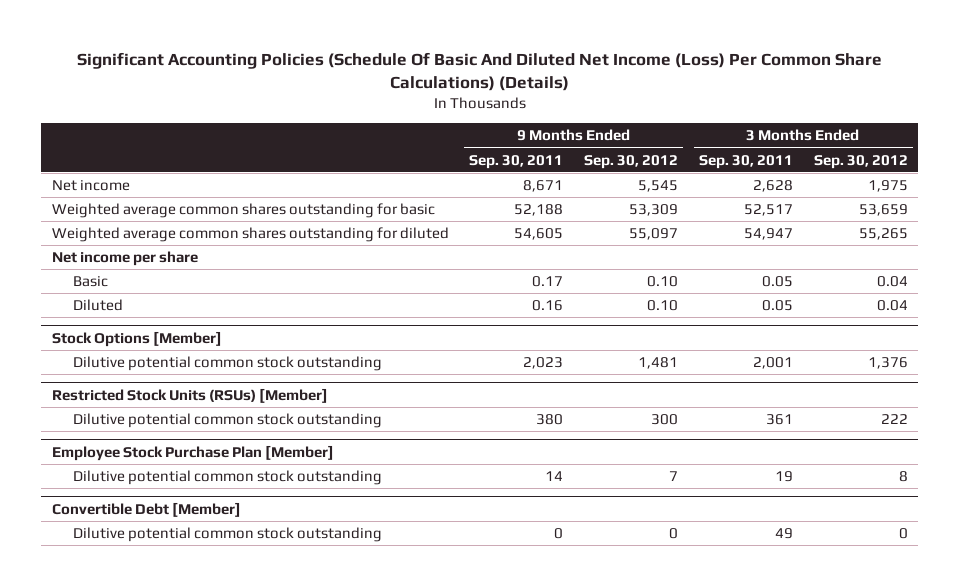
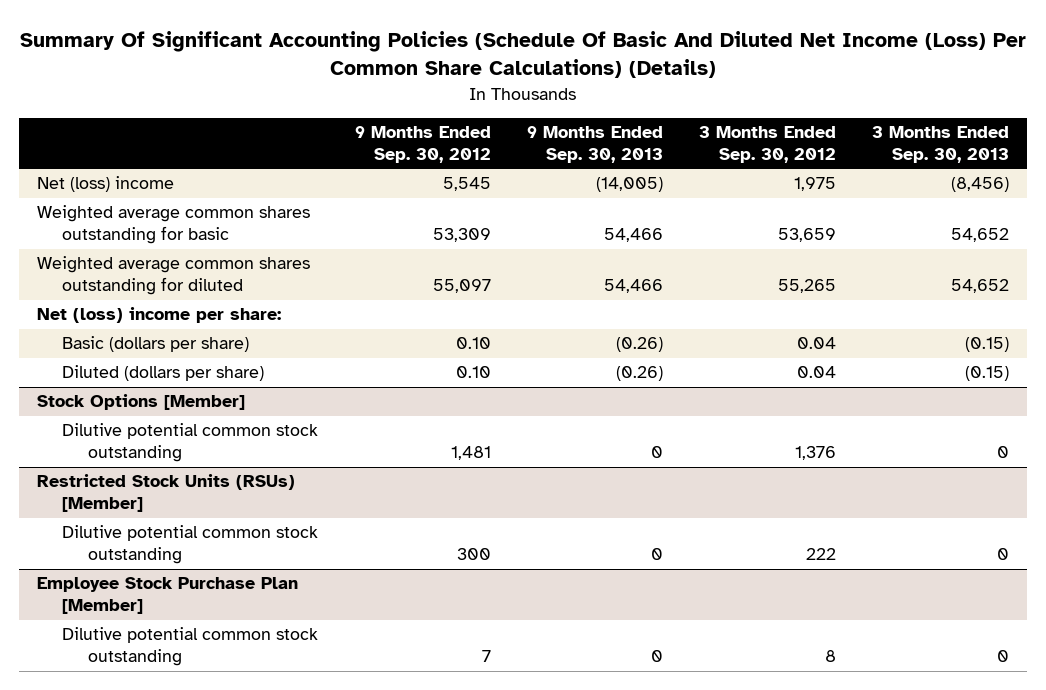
[76,51,882,91] Significant Accounting Policies (Schedule Of Basic And Diluted Net Income (Loss) Per Common Share Calculations) (Details) -> [19,30,1026,79] Summary Of Significant Accounting Policies (Schedule Of Basic And Diluted Net Income (Loss) Per Common Share Calculations) (Details)
[469,154,564,169] Sep. 30, 2011 -> none
[698,154,793,169] Sep. 30, 2011 -> none
none -> [526,126,663,164] 9 Months Ended Sep. 30, 2013
none -> [871,126,1009,164] 3 Months Ended Sep. 30, 2013
[51,180,130,192] Net income -> [36,176,174,193] Net (loss) income
[51,251,198,267] Net income per share -> [36,307,281,324] Net (loss) income per share:
[72,276,108,288] Basic -> [62,336,250,353] Basic (dollars per share)
[72,299,123,312] Diluted -> [62,365,265,382] Diluted (dollars per share)
[51,501,241,517] Convertible Debt [Member] -> none
[72,527,382,543] Dilutive potential common stock outstanding -> none

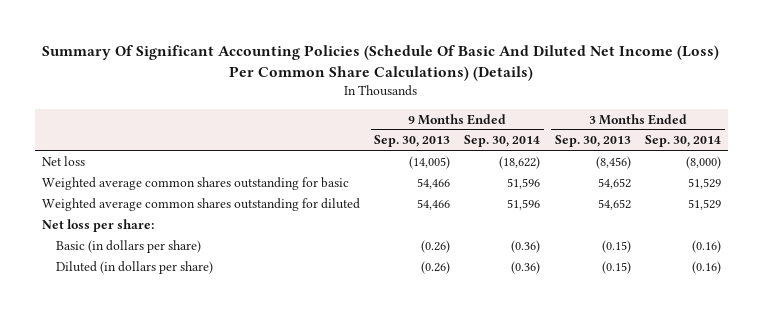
[354,126,491,164] 9 Months Ended Sep. 30, 2012 -> none
[698,126,836,164] 3 Months Ended Sep. 30, 2012 -> none
none -> [464,135,541,148] Sep. 30, 2014
none -> [645,135,722,148] Sep. 30, 2014
[36,176,174,193] Net (loss) income -> [41,155,85,166] Net loss
[36,394,245,411] Stock Options [Member] -> none
[62,423,319,463] Dilutive potential common stock outstanding -> none
[36,474,295,513] Restricted Stock Units (RSUs) [Member] -> none
[62,525,319,565] Dilutive potential common stock outstanding -> none
[36,577,298,615] Employee Stock Purchase Plan [Member] -> none
[62,627,319,667] Dilutive potential common stock outstanding -> none
[36,307,281,324] Net (loss) income per share: -> [41,218,154,232] Net loss per share:
[62,336,250,353] Basic (dollars per share) -> [56,239,202,253] Basic (in dollars per share)
[62,365,265,382] Diluted (dollars per share) -> [56,260,214,274] Diluted (in dollars per share)

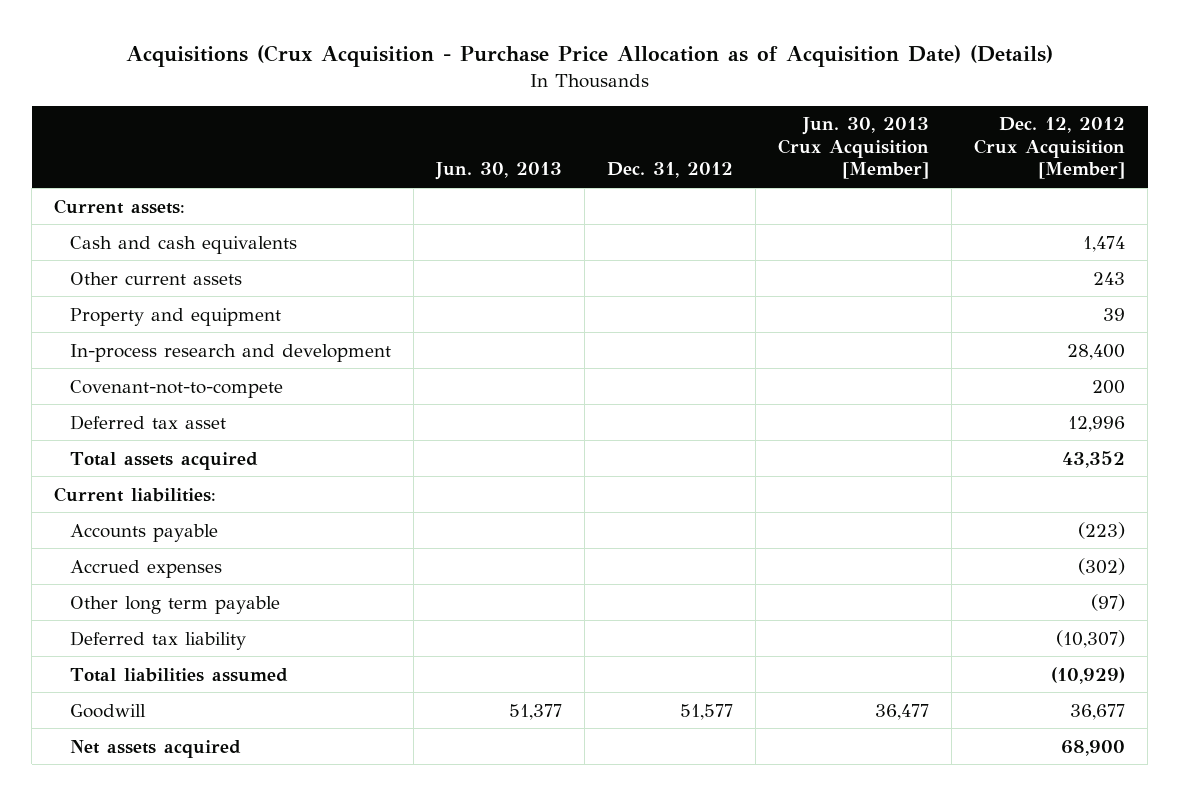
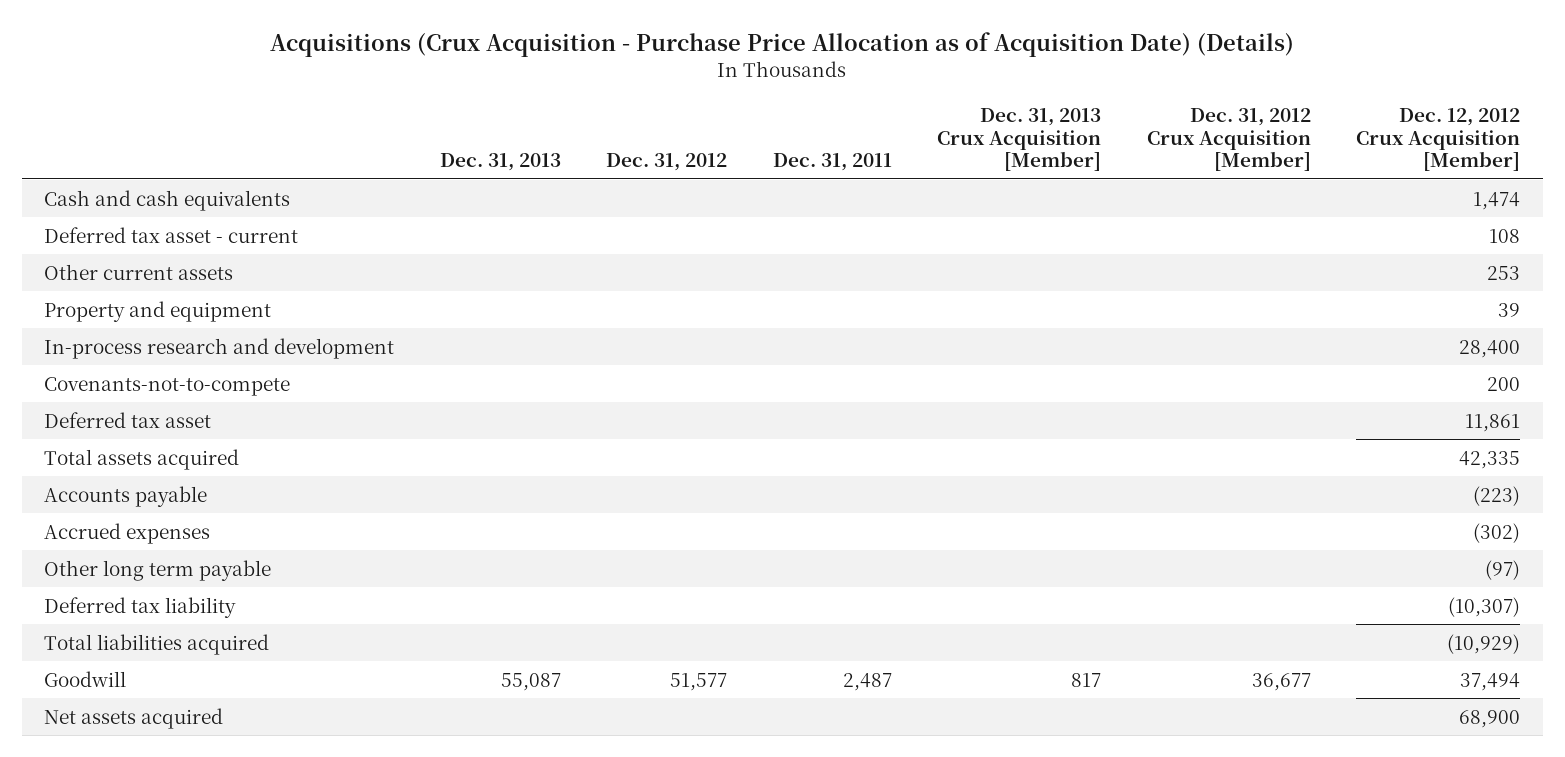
[434,162,562,181] Jun. 30, 2013 -> none
[777,117,929,180] Jun. 30, 2013 Crux Acquisition [Member] -> none
none -> [439,153,561,172] Dec. 31, 2013
none -> [772,153,892,172] Dec. 31, 2011
none -> [937,108,1102,172] Dec. 31, 2013 Crux Acquisition [Member]
none -> [1146,108,1311,172] Dec. 31, 2012 Crux Acquisition [Member]
[54,198,186,214] Current assets: -> none
none -> [44,226,299,243] Deferred tax asset - current
[1092,271,1125,285] 243 -> [1487,265,1521,280] 253
[54,486,217,502] Current liabilities: -> none
[69,379,283,398] Covenant-not-to-compete -> [44,376,291,396] Covenants-not-to-compete
[1067,415,1125,432] 12,996 -> [1465,413,1521,432] 11,861
[1061,450,1125,468] 43,352 -> [1459,450,1521,469] 42,335
[69,667,288,682] Total liabilities assumed -> [44,633,270,655] Total liabilities acquired
[1069,703,1125,720] 36,677 -> [1460,672,1521,691] 37,494

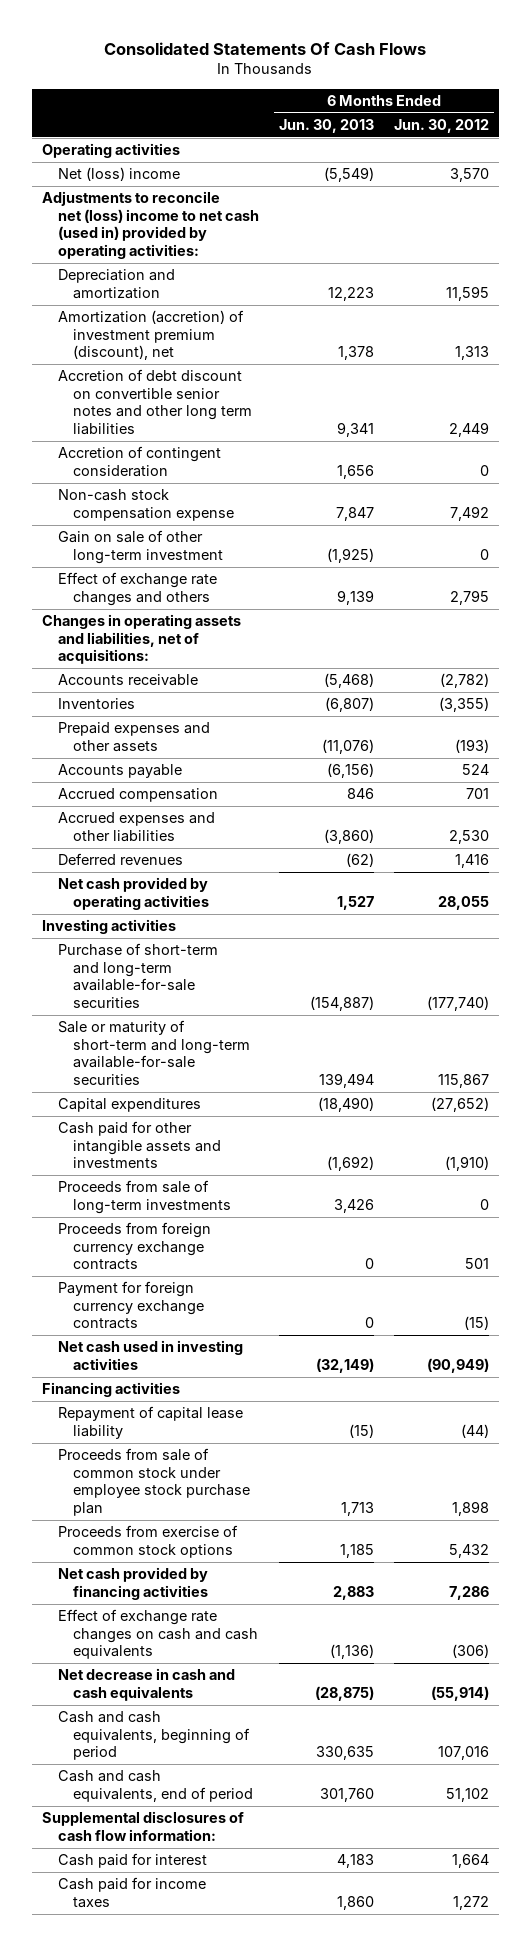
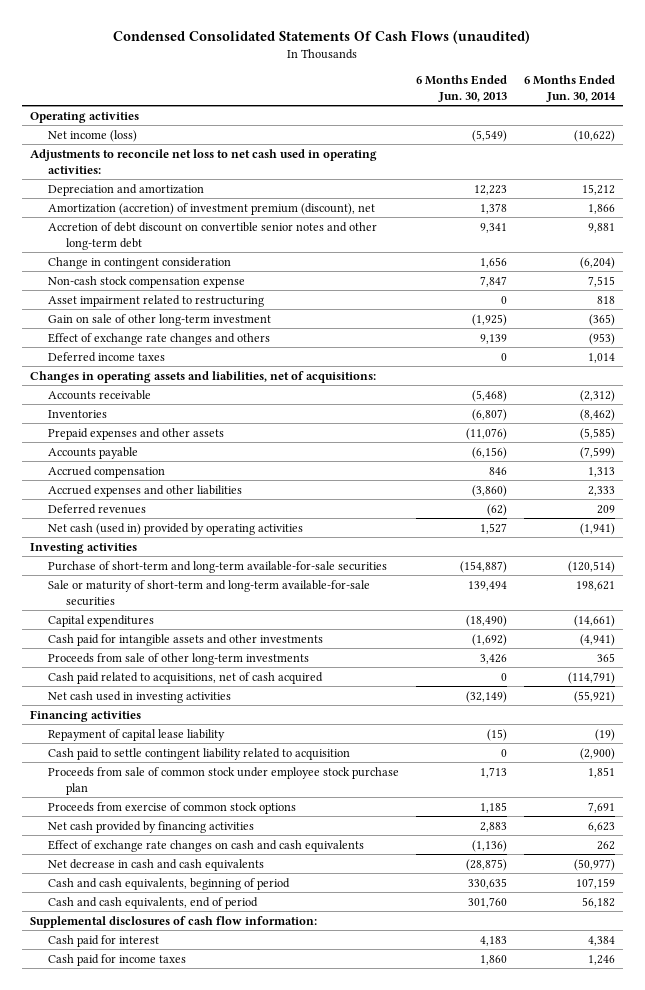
[104,41,427,55] Consolidated Statements Of Cash Flows -> [113,29,531,44] Condensed Consolidated Statements Of Cash Flows (unaudited)
[393,119,489,134] Jun. 30, 2012 -> none
none -> [523,74,616,102] 6 Months Ended Jun. 30, 2014
[57,167,180,182] Net (loss) income -> [47,129,137,142] Net income (loss)
[42,191,259,259] Adjustments to reconcile net (loss) income to net cash (used in) provided by operating activities: -> [30,148,378,174] Adjustments to reconcile net loss to net cash used in operating activities:
[57,369,253,435] Accretion of debt discount on convertible senior notes and other long term liabilities -> [47,221,377,250] Accretion of debt discount on convertible senior notes and other long-term debt
[57,446,221,477] Accretion of contingent consideration -> [47,256,231,269] Change in contingent consideration
none -> [47,294,264,307] Asset impairment related to restructuring
none -> [47,351,165,362] Deferred income taxes
[57,877,210,910] Net cash provided by operating activities -> [47,522,303,535] Net cash (used in) provided by operating activities
[57,1222,211,1271] Proceeds from foreign currency exchange contracts -> none
[57,1281,205,1330] Payment for foreign currency exchange contracts -> none
[57,1121,222,1169] Cash paid for other intangible assets and investments -> [47,633,323,646] Cash paid for intangible assets and other investments
[57,1180,232,1214] Proceeds from sale of long-term investments -> [47,652,309,665] Proceeds from sale of other long-term investments
none -> [47,671,323,684] Cash paid related to acquisitions, net of cash acquired
none -> [47,747,350,760] Cash paid to settle contingent liability related to acquisition

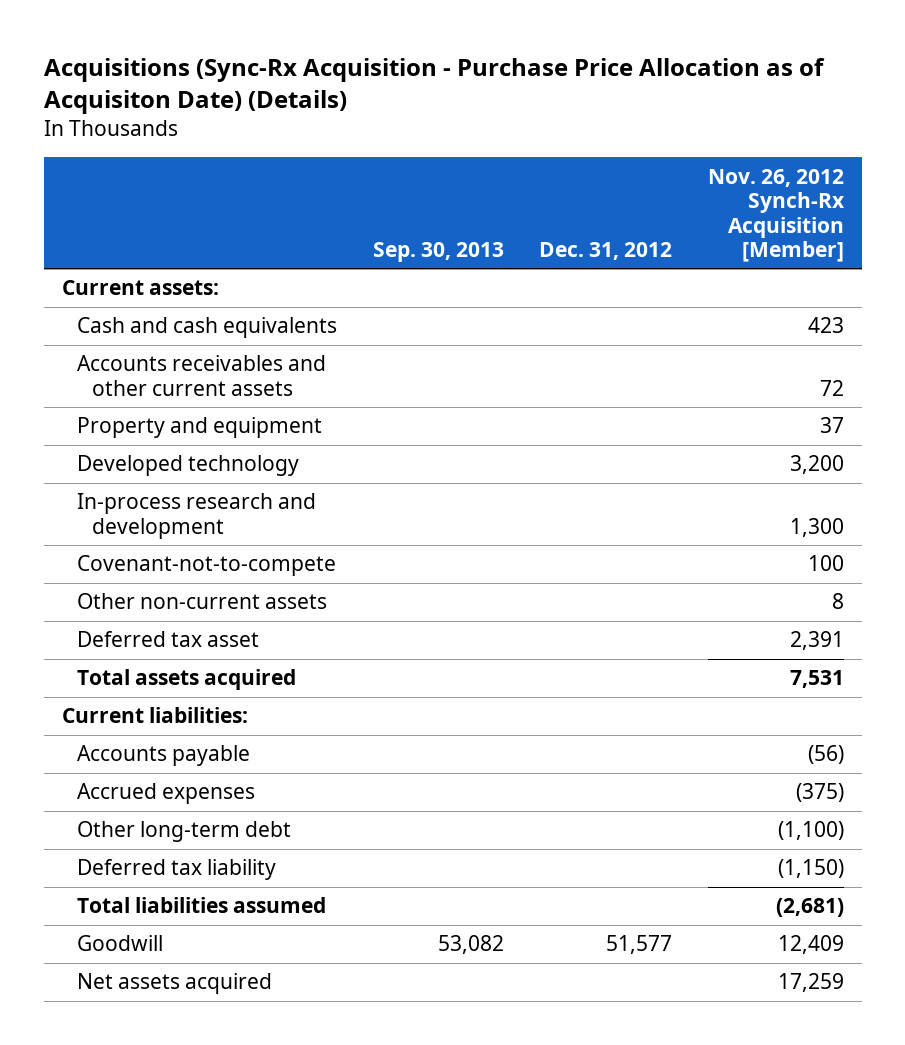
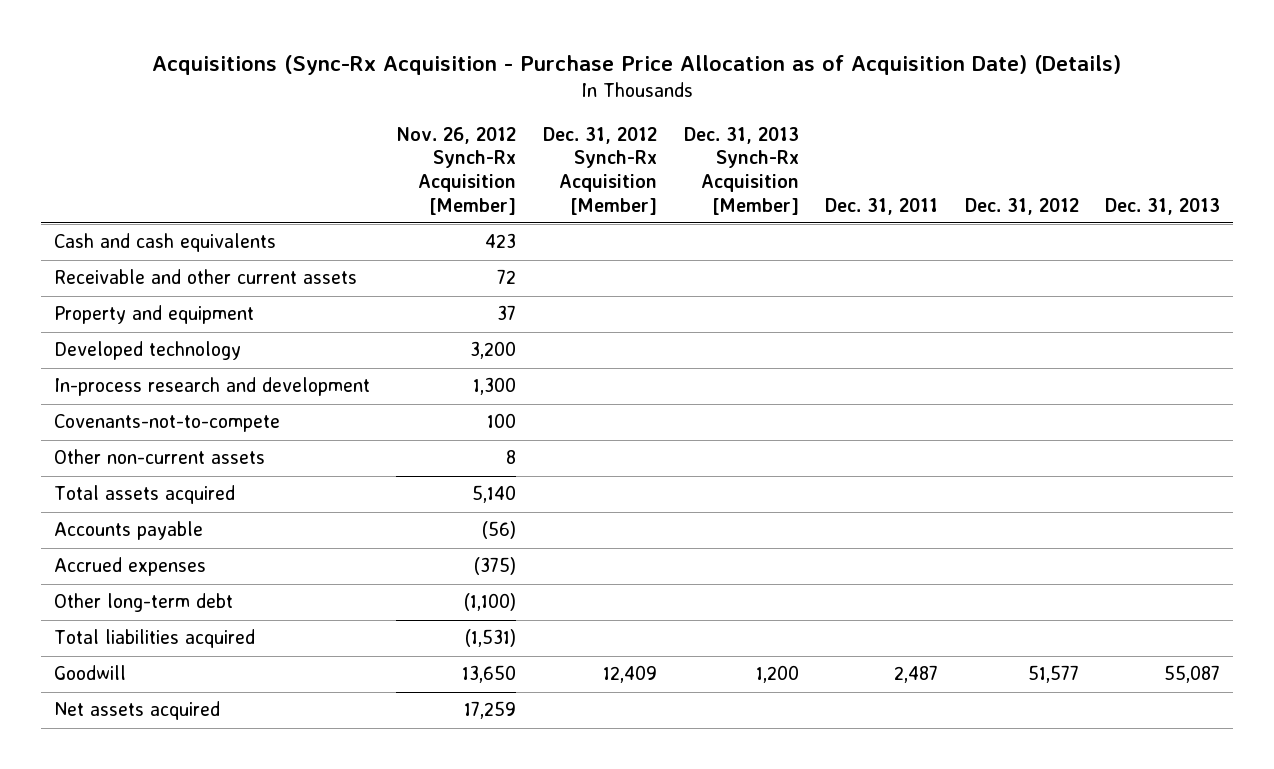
[43,58,825,115] Acquisitions (Sync-Rx Acquisition - Purchase Price Allocation as of Acquisiton Date) (Details) -> [152,54,1122,75] Acquisitions (Sync-Rx Acquisition - Purchase Price Allocation as of Acquisition Date) (Details)
[372,241,504,262] Sep. 30, 2013 -> none
none -> [542,126,657,215] Dec. 31, 2012 Synch-Rx Acquisition [Member]
none -> [683,126,799,215] Dec. 31, 2013 Synch-Rx Acquisition [Member]
none -> [825,197,939,215] Dec. 31, 2011
none -> [1105,197,1221,215] Dec. 31, 2013
[61,280,219,296] Current assets: -> none
[76,355,326,396] Accounts receivables and other current assets -> [53,269,357,285] Receivable and other current assets
[76,555,336,577] Covenant-not-to-compete -> [53,414,280,433] Covenants-not-to-compete
[76,631,259,648] Deferred tax asset -> none
[61,707,248,724] Current liabilities: -> none
[789,670,844,689] 7,531 -> [472,485,517,504] 5,140
[76,859,276,881] Deferred tax liability -> none
[76,897,326,914] Total liabilities assumed -> [53,629,255,649] Total liabilities acquired
[775,898,844,918] (2,681) -> [465,629,517,648] (1,531)
[777,935,844,955] 12,409 -> [462,665,517,684] 13,650

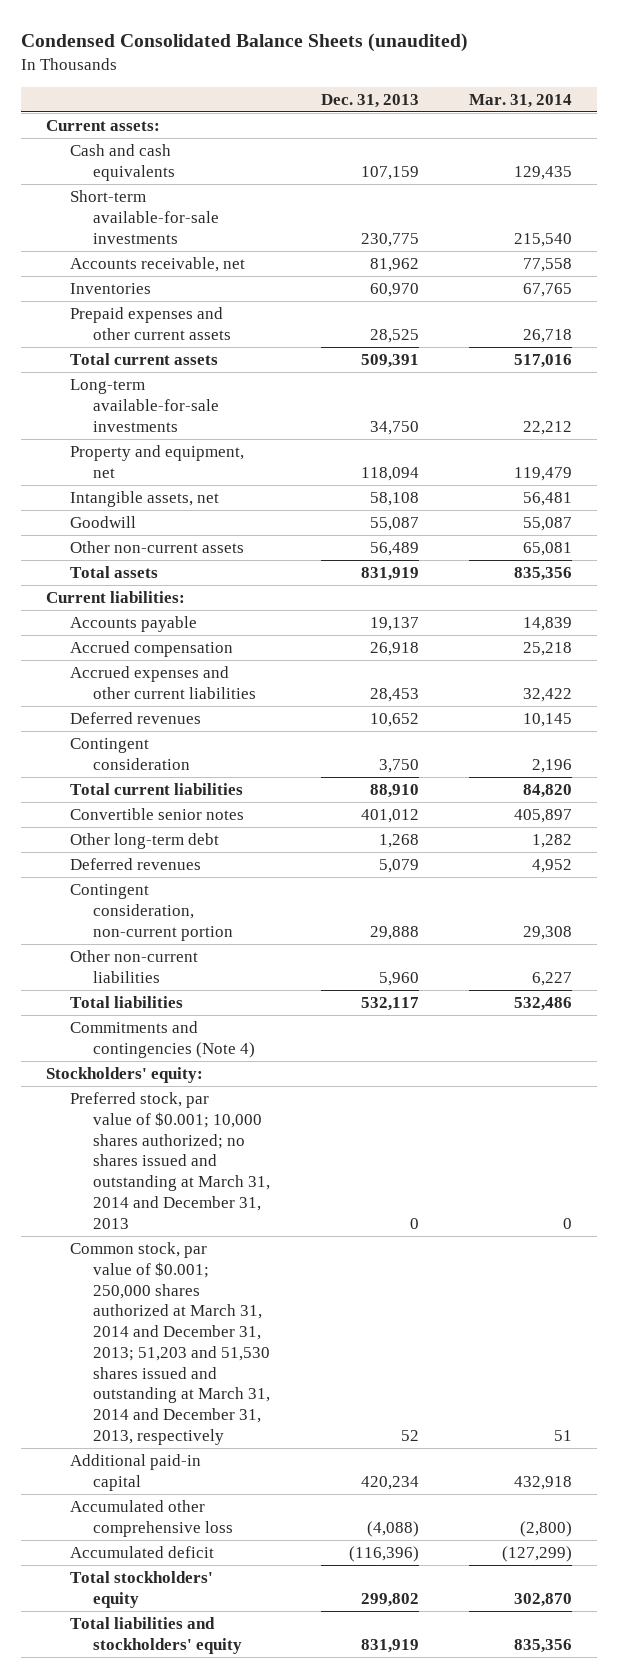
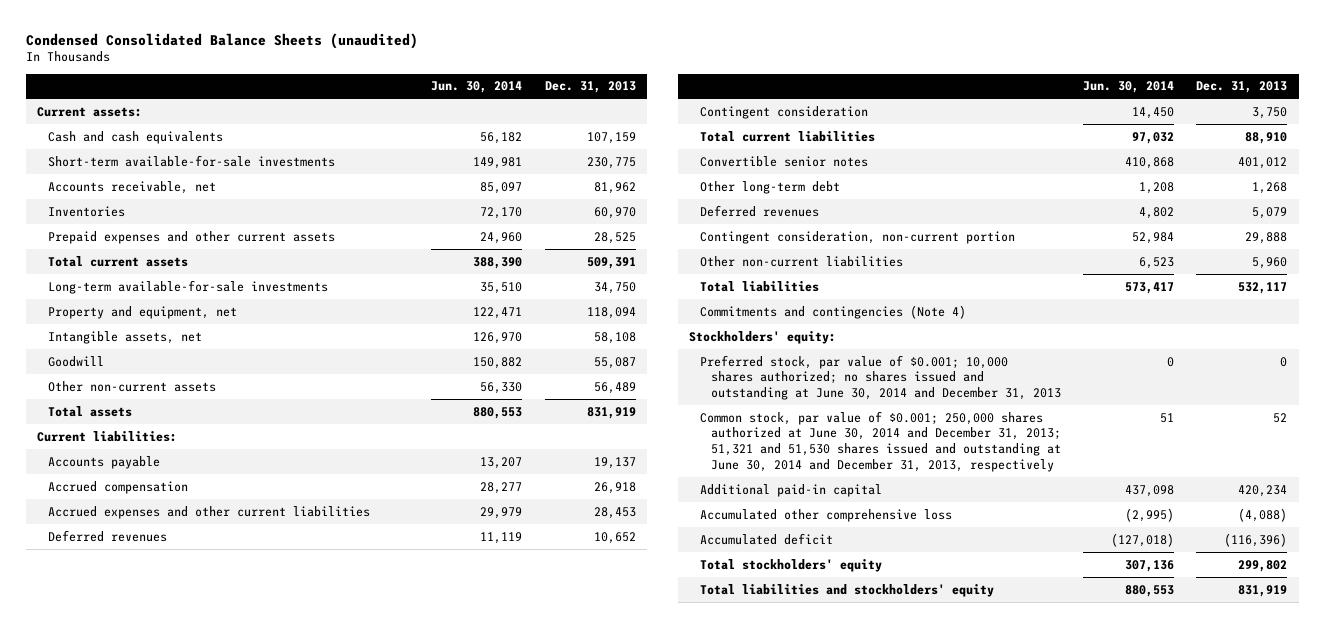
[468,93,572,108] Mar. 31, 2014 -> none
none -> [431,81,523,94] Jun. 30, 2014
[69,1092,271,1229] Preferred stock, par value of $0.001; 10,000 shares authorized; no shares issued and outstanding at March 31, 2014 and December 31, 2013 -> [699,354,1061,401] Preferred stock, par value of $0.001; 10,000 shares authorized; no shares issued and outstanding at June 30, 2014 and December 31, 2013
[69,1242,271,1445] Common stock, par value of $0.001; 250,000 shares authorized at March 31, 2014 and December 31, 2013; 51,203 and 51,530 shares issued and outstanding at March 31, 2014 and December 31, 2013, respectively -> [699,410,1061,472] Common stock, par value of $0.001; 250,000 shares authorized at June 30, 2014 and December 31, 2013; 51,321 and 51,530 shares issued and outstanding at June 30, 2014 and December 31, 2013, respectively

